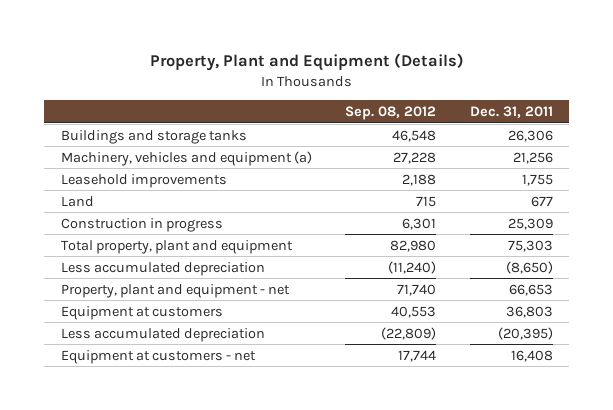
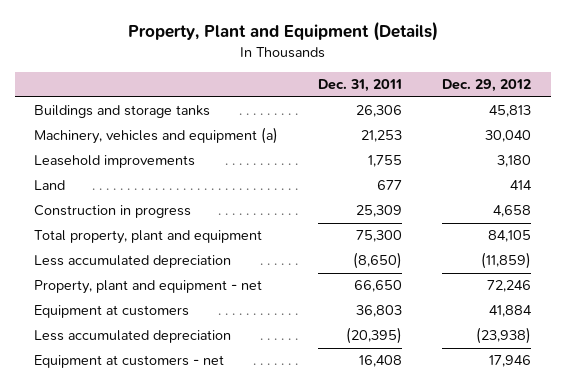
[345,105,437,120] Sep. 08, 2012 -> none
none -> [442,79,532,93] Dec. 29, 2012
[512,151,553,164] 21,256 -> [361,130,403,143] 21,253
[507,239,553,252] 75,303 -> [356,230,403,243] 75,300
[508,283,553,296] 66,653 -> [354,280,403,293] 66,650

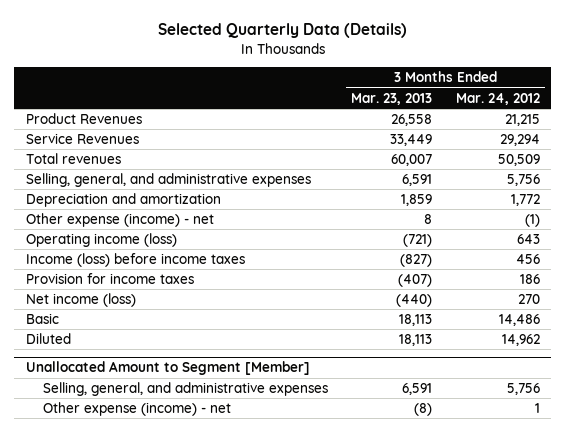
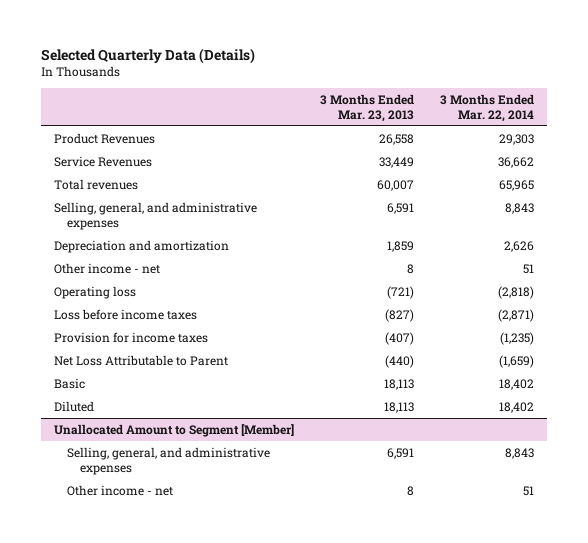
[455,92,540,105] Mar. 24, 2012 -> none
none -> [440,93,535,122] 3 Months Ended Mar. 22, 2014
[25,213,214,228] Other expense (income) - net -> [53,262,160,274] Other income - net
[25,233,177,248] Operating income (loss) -> [53,285,136,299] Operating loss
[25,253,245,268] Income (loss) before income taxes -> [53,308,197,320] Loss before income taxes
[25,293,136,308] Net income (loss) -> [53,354,228,366] Net Loss Attributable to Parent
[43,402,232,417] Other expense (income) - net -> [67,484,174,496] Other income - net
[414,403,433,417] (8) -> [407,485,415,496] 8

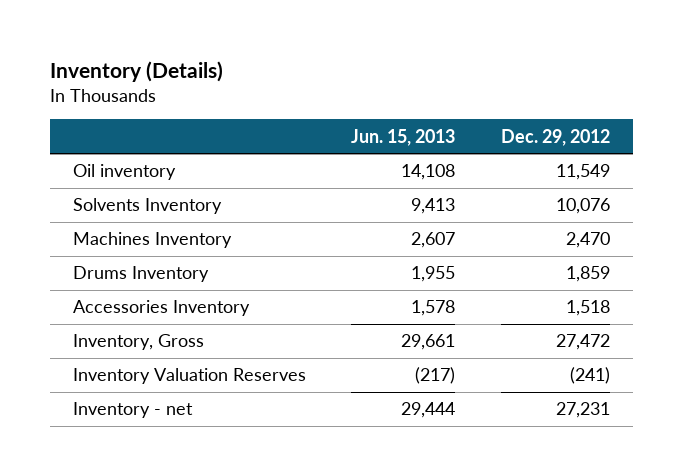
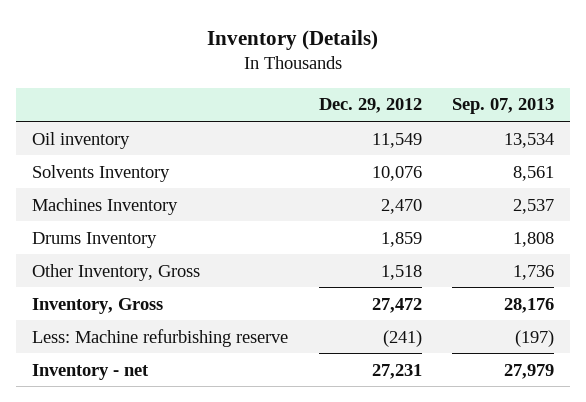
[351,128,456,146] Jun. 15, 2013 -> none
none -> [452,98,555,115] Sep. 07, 2013
[72,300,250,317] Accessories Inventory -> [31,263,200,281] Other Inventory, Gross
[72,368,306,385] Inventory Valuation Reserves -> [31,328,288,347] Less: Machine refurbishing reserve

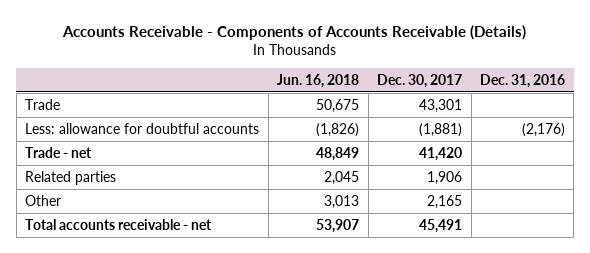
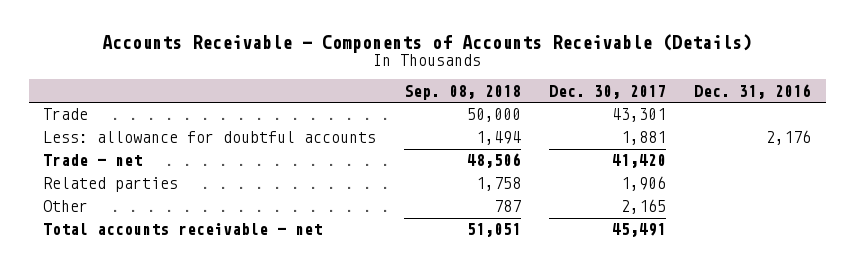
[277,73,360,88] Jun. 16, 2018 -> none
none -> [403,84,521,100] Sep. 08, 2018
[419,122,463,137] (1,881) -> [621,131,667,146] 1,881
[522,122,566,137] (2,176) -> [766,130,812,146] 2,176

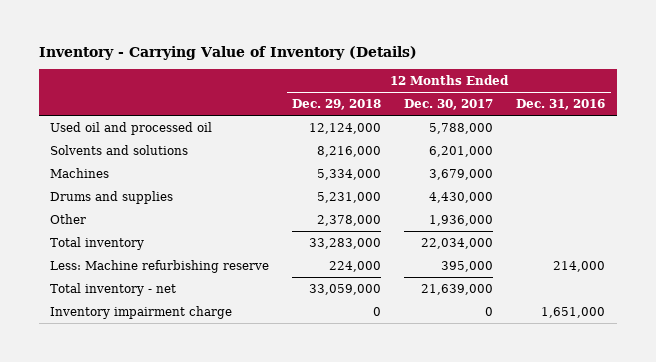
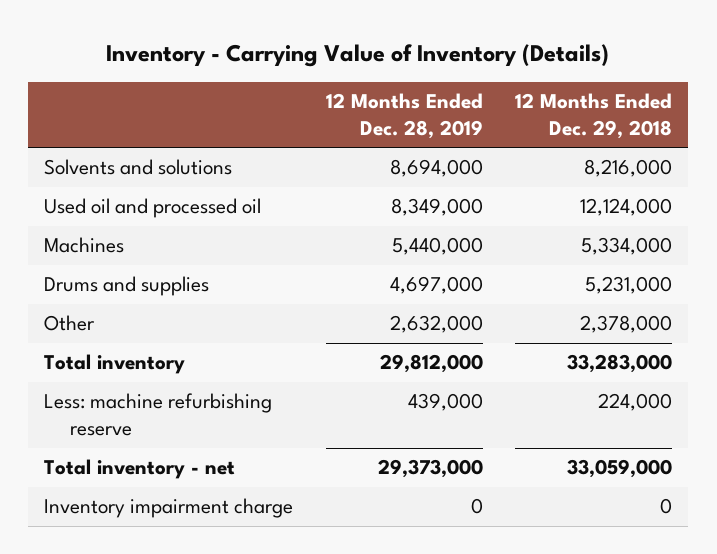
[404,99,494,111] Dec. 30, 2017 -> none
[516,99,606,111] Dec. 31, 2016 -> none
none -> [325,93,483,139] 12 Months Ended Dec. 28, 2019
[50,121,213,135] Used oil and processed oil -> [44,198,262,219] Used oil and processed oil
[50,259,270,273] Less: Machine refurbishing reserve -> [44,393,273,437] Less: machine refurbishing reserve

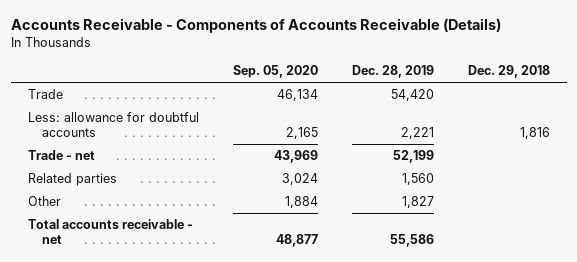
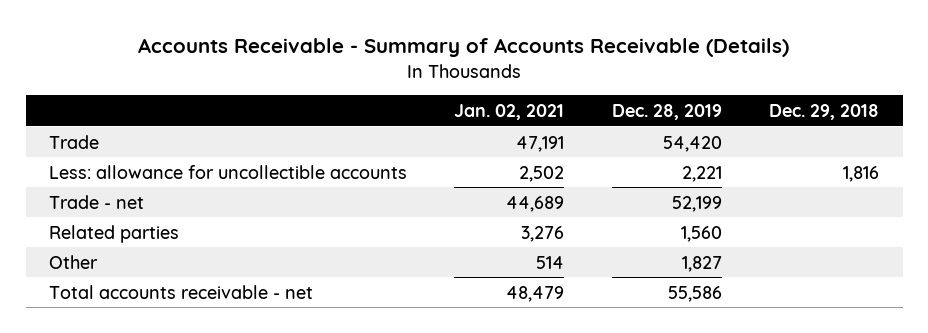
[10,17,501,33] Accounts Receivable - Components of Accounts Receivable (Details) -> [138,38,790,58] Accounts Receivable - Summary of Accounts Receivable (Details)
[232,65,318,79] Sep. 05, 2020 -> none
none -> [454,104,565,121] Jan. 02, 2021
[27,111,199,137] Less: allowance for doubtful accounts -> [49,164,408,179] Less: allowance for uncollectible accounts

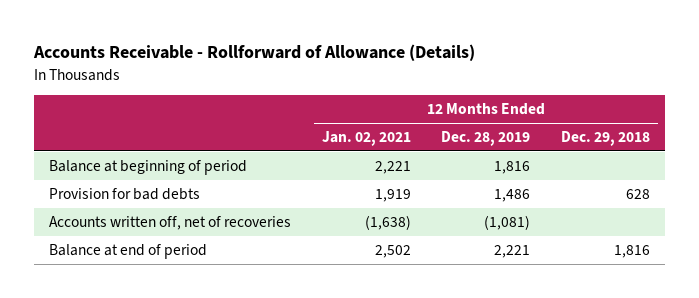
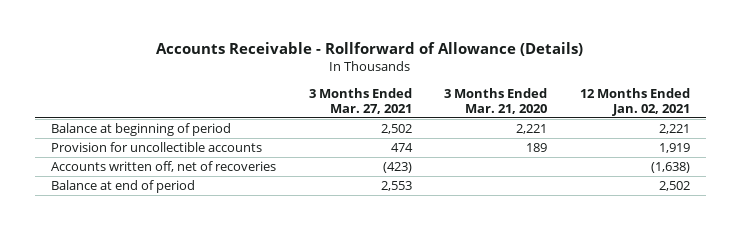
[441,131,531,147] Dec. 28, 2019 -> none
[561,131,651,147] Dec. 29, 2018 -> none
none -> [308,87,412,115] 3 Months Ended Mar. 27, 2021
none -> [444,87,548,115] 3 Months Ended Mar. 21, 2020
[49,188,201,201] Provision for bad debts -> [50,141,262,152] Provision for uncollectible accounts

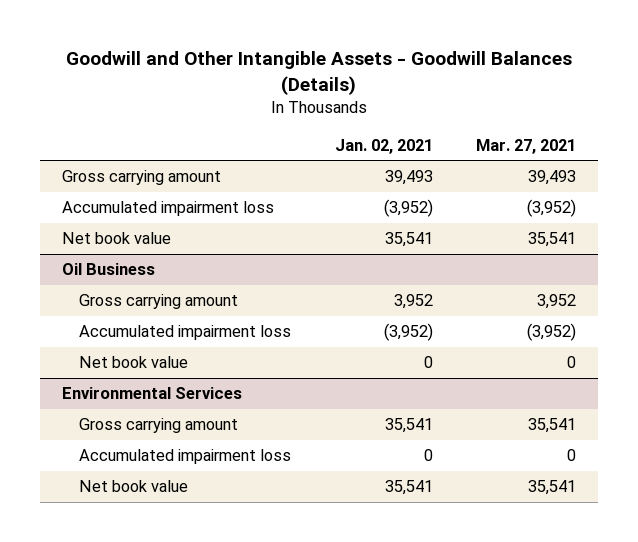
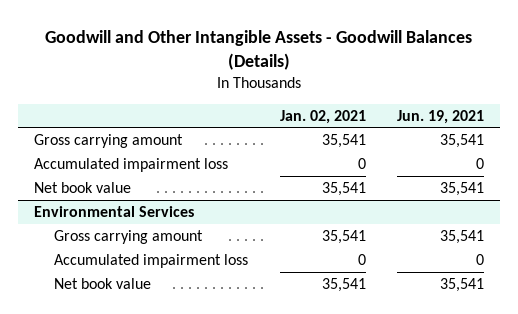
[475,138,576,154] Mar. 27, 2021 -> none
none -> [397,109,485,124] Jun. 19, 2021
[384,170,433,186] 39,493 -> [321,133,366,148] 35,541
[383,199,433,218] (3,952) -> [357,157,366,169] 0
[61,263,155,276] Oil Business -> none
[79,294,239,310] Gross carrying amount -> none
[79,325,292,341] Accumulated impairment loss -> none
[79,356,189,369] Net book value -> none

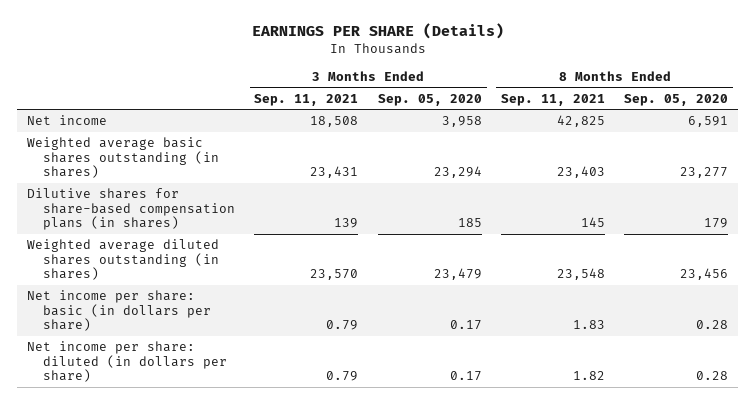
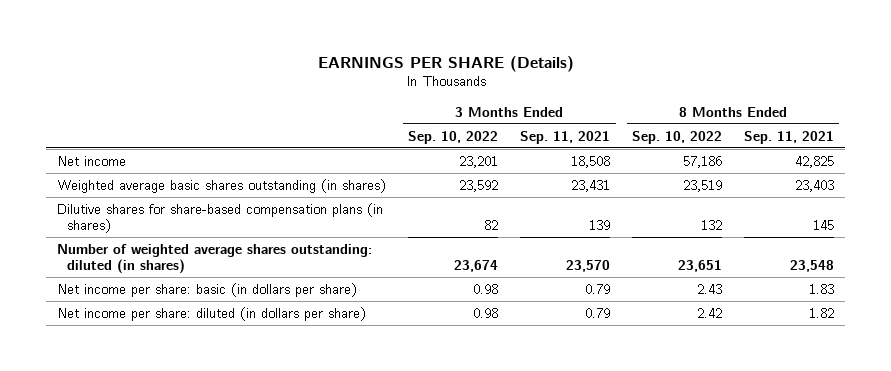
[377,93,482,106] Sep. 05, 2020 -> none
[624,93,729,106] Sep. 05, 2020 -> none
none -> [408,130,499,144] Sep. 10, 2022
none -> [632,130,723,144] Sep. 10, 2022
[26,239,220,281] Weighted average diluted shares outstanding (in shares) -> [57,243,373,275] Number of weighted average shares outstanding: diluted (in shares)

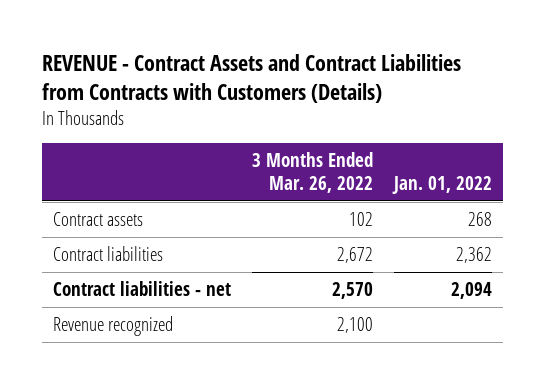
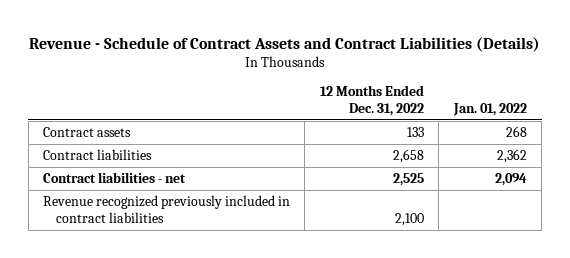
[42,53,462,103] REVENUE - Contract Assets and Contract Liabilities from Contracts with Customers (Details) -> [28,36,540,52] Revenue - Schedule of Contract Assets and Contract Liabilities (Details)
[251,152,373,193] 3 Months Ended Mar. 26, 2022 -> none
none -> [319,84,424,117] 12 Months Ended Dec. 31, 2022
[52,315,173,336] Revenue recognized -> [43,194,291,224] Revenue recognized previously included in contract liabilities

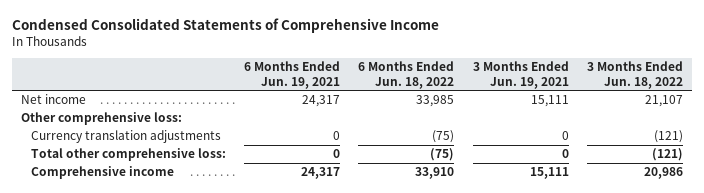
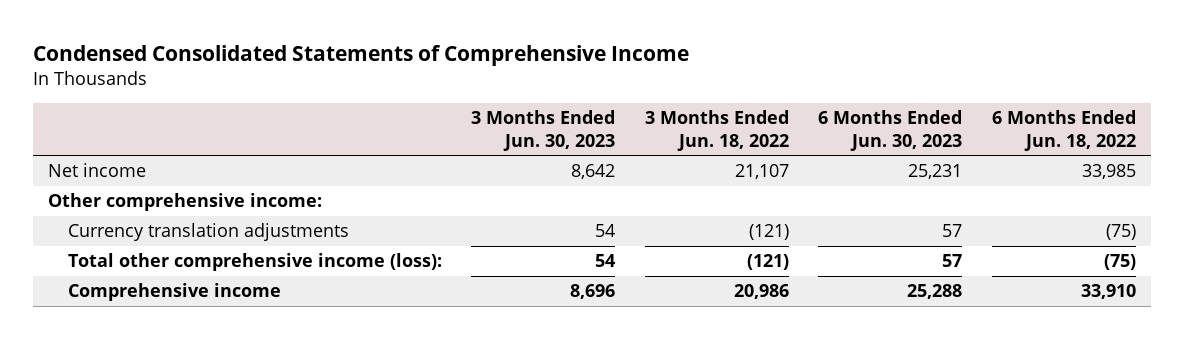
[243,61,340,89] 6 Months Ended Jun. 19, 2021 -> none
[472,61,569,89] 3 Months Ended Jun. 19, 2021 -> none
none -> [471,109,616,151] 3 Months Ended Jun. 30, 2023
none -> [818,109,963,151] 6 Months Ended Jun. 30, 2023
[21,112,183,126] Other comprehensive loss: -> [47,193,322,212] Other comprehensive income:
[30,148,226,162] Total other comprehensive loss: -> [67,253,442,272] Total other comprehensive income (loss):

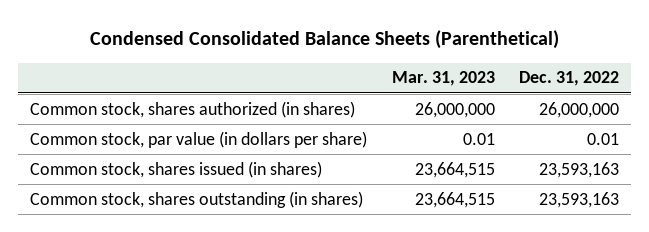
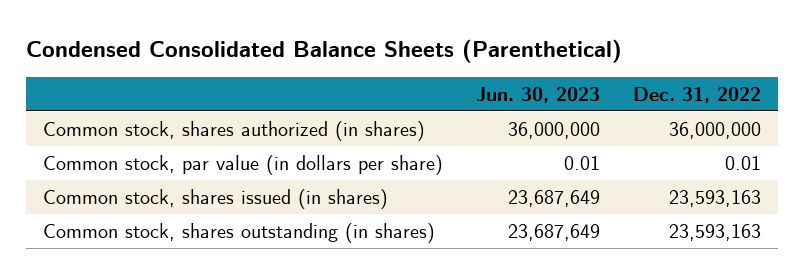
[391,71,495,87] Mar. 31, 2023 -> none
none -> [476,86,601,103] Jun. 30, 2023
[539,101,620,118] 26,000,000 -> [669,121,762,139] 36,000,000

